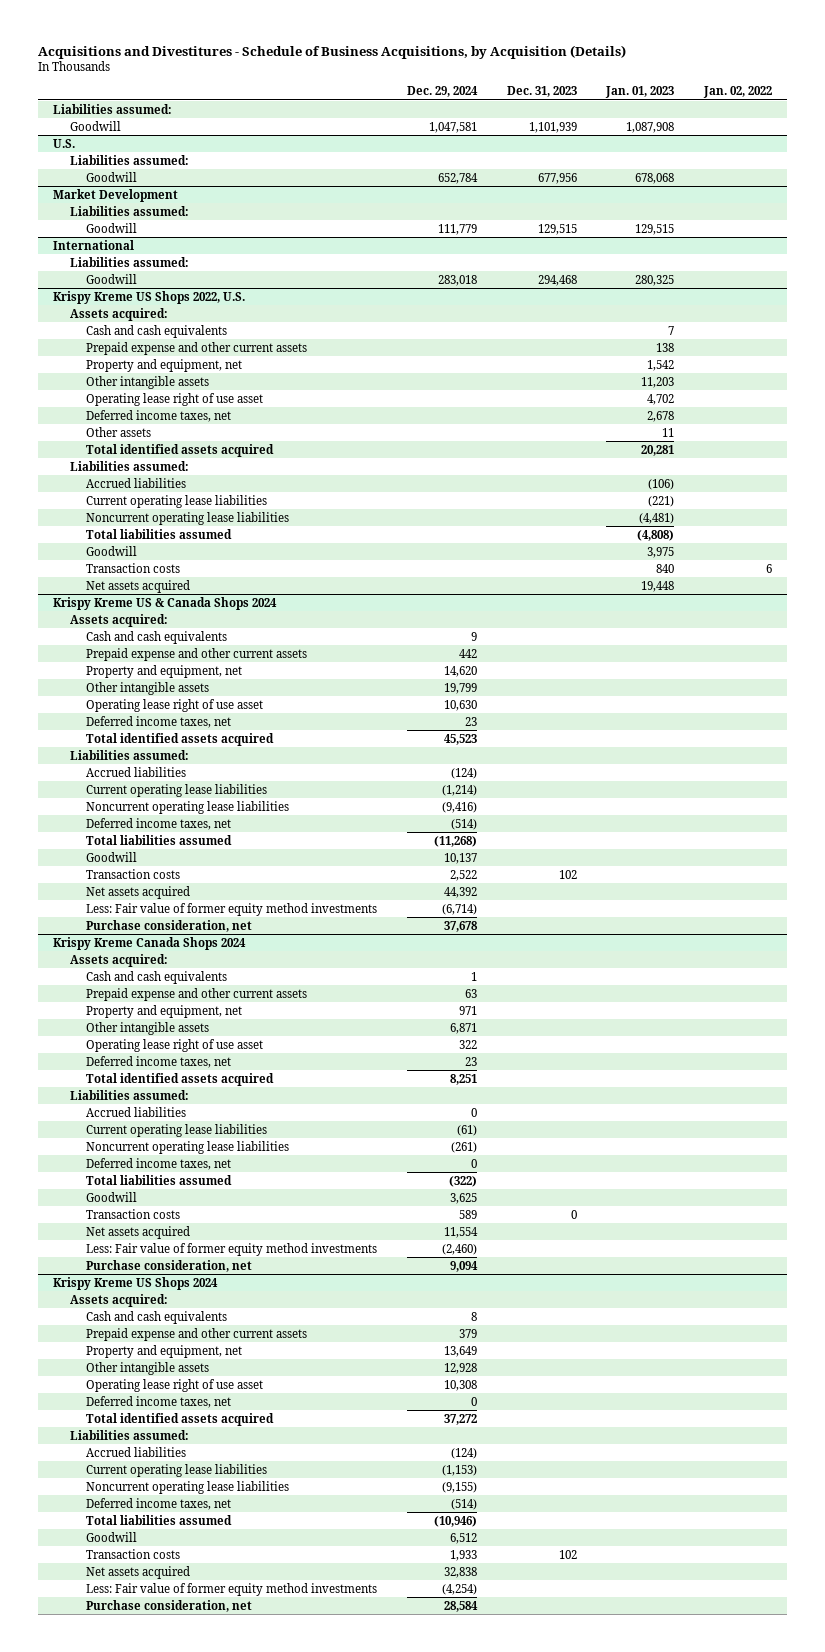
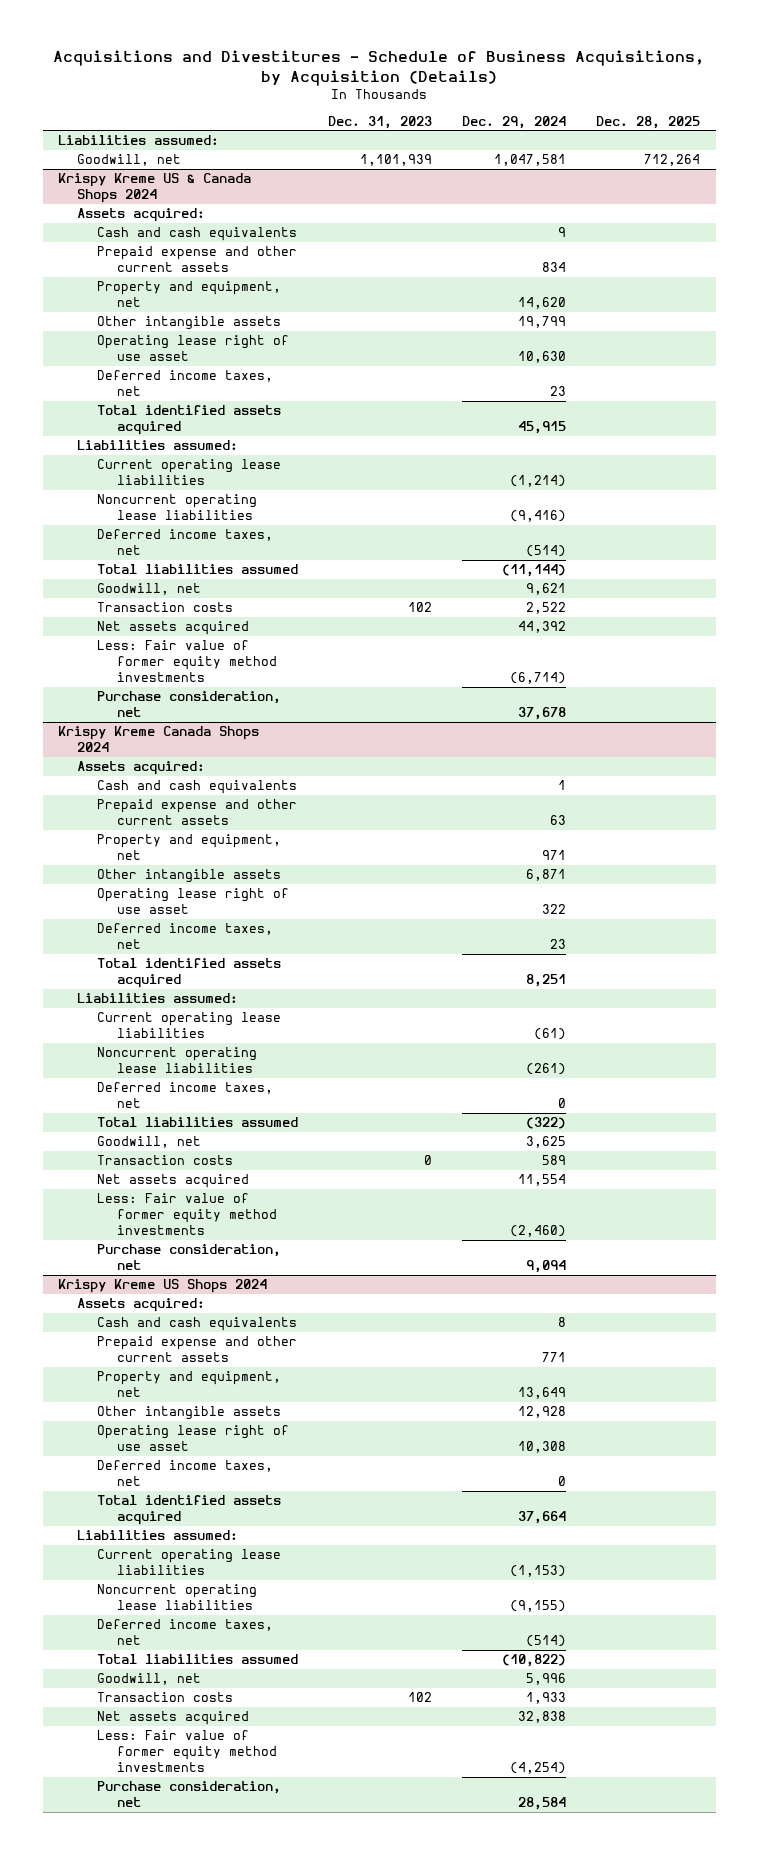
[605,85,675,98] Jan. 01, 2023 -> none
[703,85,773,98] Jan. 02, 2022 -> none
none -> [596,115,701,129] Dec. 28, 2025
[52,138,75,148] U.S. -> none
[69,154,189,165] Liabilities assumed: -> none
[86,171,138,182] Goodwill -> none
[52,188,178,202] Market Development -> none
[69,205,189,216] Liabilities assumed: -> none
[86,222,138,233] Goodwill -> none
[52,239,134,250] International -> none
[69,256,189,267] Liabilities assumed: -> none
[86,273,138,284] Goodwill -> none
[52,290,245,304] Krispy Kreme US Shops 2022, U.S. -> none
[69,307,168,321] Assets acquired: -> none
[86,324,228,338] Cash and cash equivalents -> none
[86,341,308,355] Prepaid expense and other current assets -> none
[86,358,243,372] Property and equipment, net -> none
[86,375,210,389] Other intangible assets -> none
[86,392,264,406] Operating lease right of use asset -> none
[86,409,232,422] Deferred income taxes, net -> none
[86,426,152,437] Other assets -> none
[86,443,275,457] Total identified assets acquired -> none
[69,460,189,471] Liabilities assumed: -> none
[86,477,187,488] Accrued liabilities -> none
[86,494,268,508] Current operating lease liabilities -> none
[86,511,290,525] Noncurrent operating lease liabilities -> none
[86,528,233,539] Total liabilities assumed -> none
[86,545,138,556] Goodwill -> none
[86,562,181,573] Transaction costs -> none
[86,579,191,593] Net assets acquired -> none
[69,120,121,131] Goodwill -> [77,154,182,167] Goodwill, net
[459,648,478,658] 442 -> [542,262,567,273] 834
[444,733,478,745] 45,523 -> [518,421,567,435] 45,915
[86,766,187,777] Accrued liabilities -> none
[434,835,478,847] (11,268) -> [502,564,567,578] (11,144)
[86,851,138,862] Goodwill -> [97,583,202,596] Goodwill, net
[444,852,478,864] 10,137 -> [526,583,567,596] 9,621
[86,1106,187,1117] Accrued liabilities -> none
[86,1191,138,1202] Goodwill -> [97,1136,202,1149] Goodwill, net
[459,1328,478,1338] 379 -> [542,1352,567,1363] 771
[444,1413,478,1425] 37,272 -> [518,1511,567,1525] 37,664
[86,1446,187,1457] Accrued liabilities -> none
[434,1515,478,1527] (10,946) -> [502,1654,567,1668] (10,822)
[86,1531,138,1542] Goodwill -> [97,1673,202,1686] Goodwill, net
[450,1532,478,1544] 6,512 -> [526,1673,567,1686] 5,996

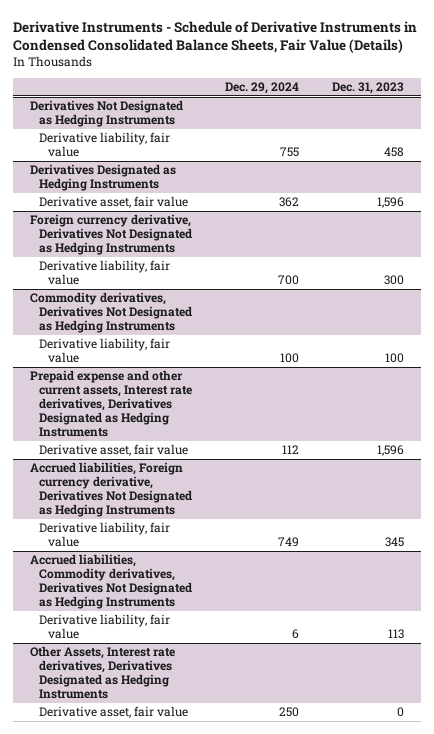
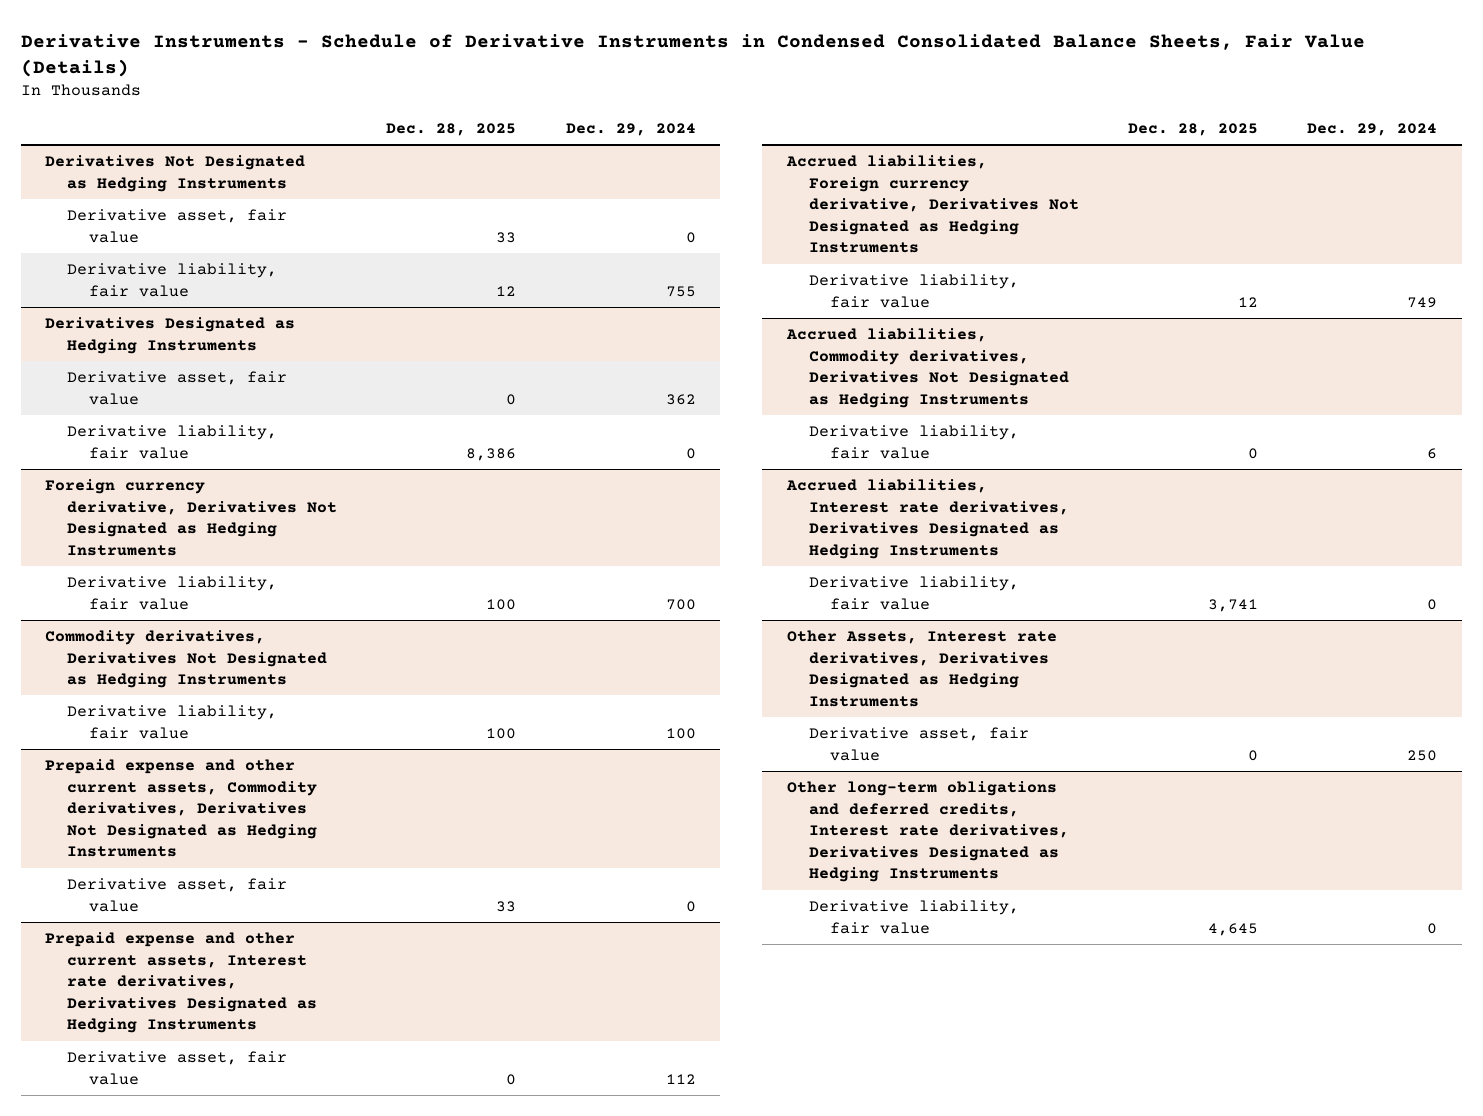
[332,82,405,95] Dec. 31, 2023 -> none
none -> [386,123,517,137] Dec. 28, 2025
none -> [67,208,288,243] Derivative asset, fair value
none -> [67,424,278,459] Derivative liability, fair value
none -> [45,758,318,858] Prepaid expense and other current assets, Commodity derivatives, Derivatives Not Designated as Hedging Instruments
none -> [67,877,288,912] Derivative asset, fair value
none -> [785,478,1069,559] Accrued liabilities, Interest rate derivatives, Derivatives Designated as Hedging Instruments
none -> [808,575,1019,610] Derivative liability, fair value
none -> [786,780,1069,883] Other long-term obligations and deferred credits, Interest rate derivatives, Derivatives Designated as Hedging Instruments
none -> [808,899,1019,934] Derivative liability, fair value

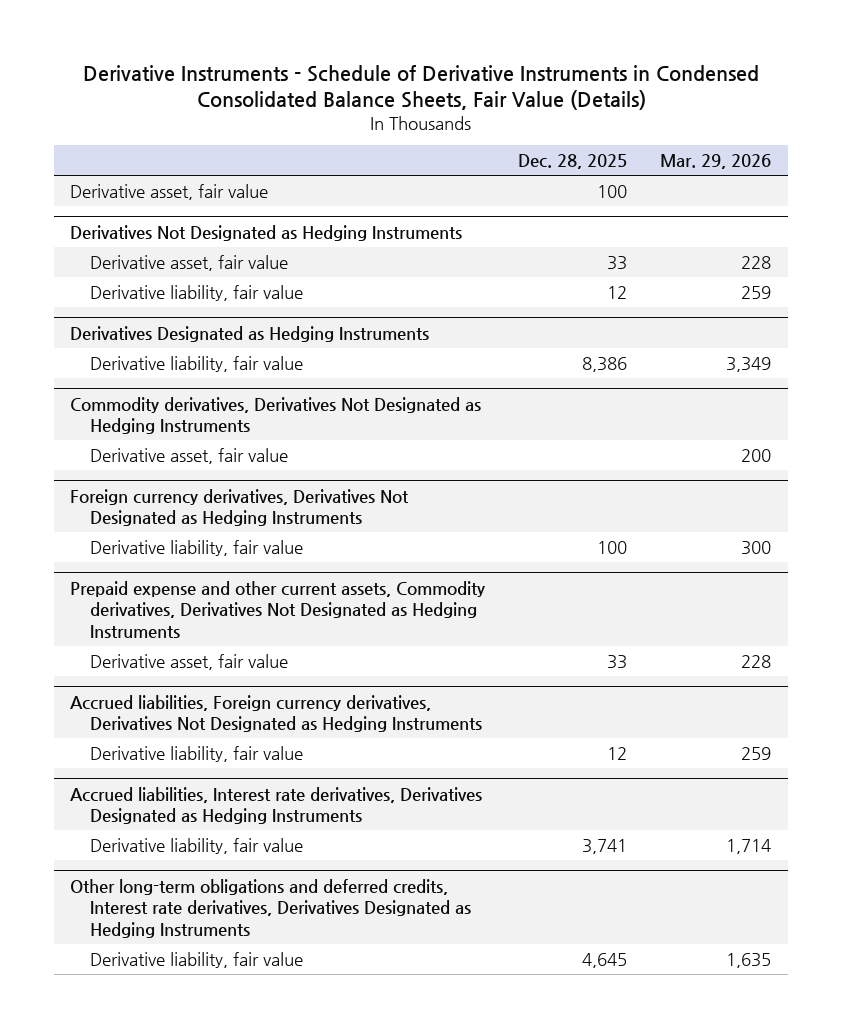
[565,123,696,137] Dec. 29, 2024 -> none
none -> [660,154,772,170] Mar. 29, 2026
none -> [70,183,269,200] Derivative asset, fair value
[67,370,288,405] Derivative asset, fair value -> none
[45,478,338,556] Foreign currency derivative, Derivatives Not Designated as Hedging Instruments -> none
[67,575,278,610] Derivative liability, fair value -> none
none -> [90,447,289,464] Derivative asset, fair value
none -> [70,488,410,527] Foreign currency derivatives, Derivatives Not Designated as Hedging Instruments
[45,931,318,1034] Prepaid expense and other current assets, Interest rate derivatives, Derivatives Designated as Hedging Instruments -> none
[67,1050,288,1085] Derivative asset, fair value -> none
[785,154,1079,254] Accrued liabilities, Foreign currency derivative, Derivatives Not Designated as Hedging Instruments -> [70,694,483,733] Accrued liabilities, Foreign currency derivatives, Derivatives Not Designated as Hedging Instruments
[785,327,1069,408] Accrued liabilities, Commodity derivatives, Derivatives Not Designated as Hedging Instruments -> none
[808,424,1019,459] Derivative liability, fair value -> none
[786,629,1057,707] Other Assets, Interest rate derivatives, Derivatives Designated as Hedging Instruments -> none
[808,726,1029,761] Derivative asset, fair value -> none

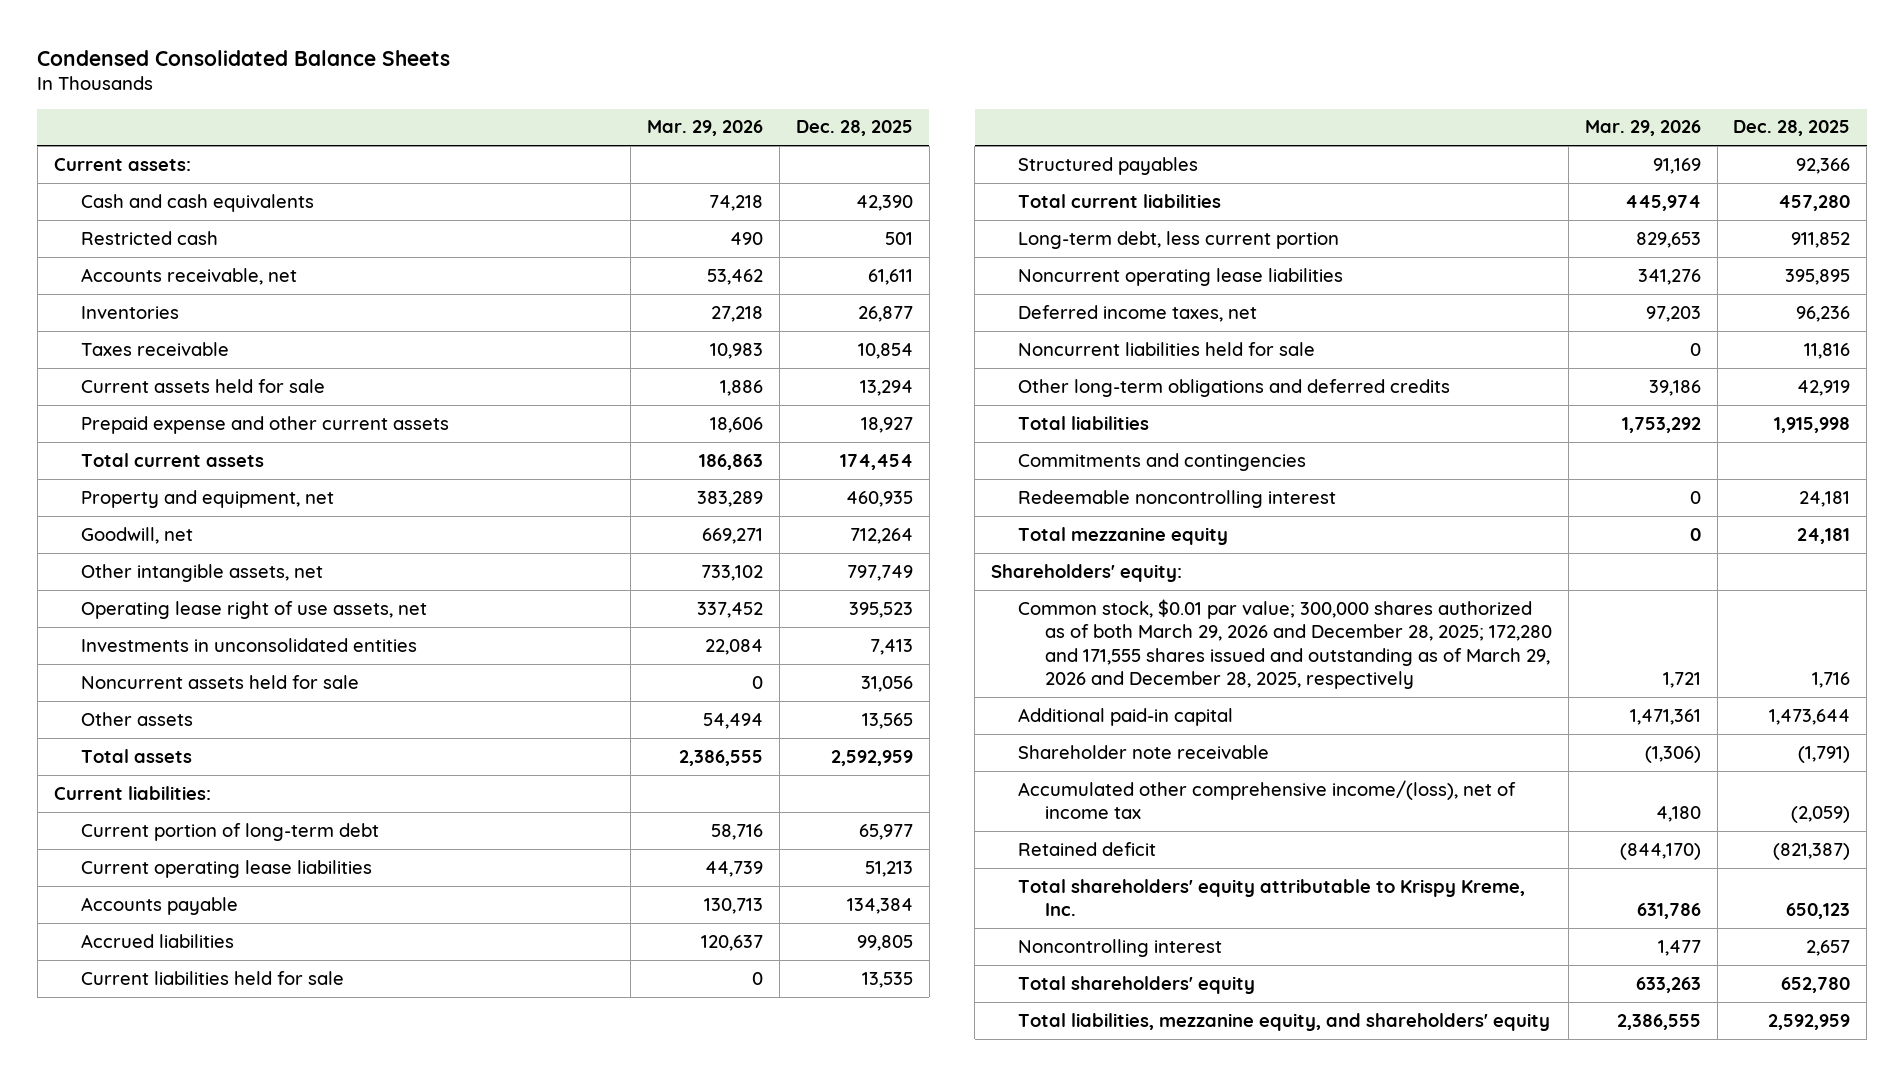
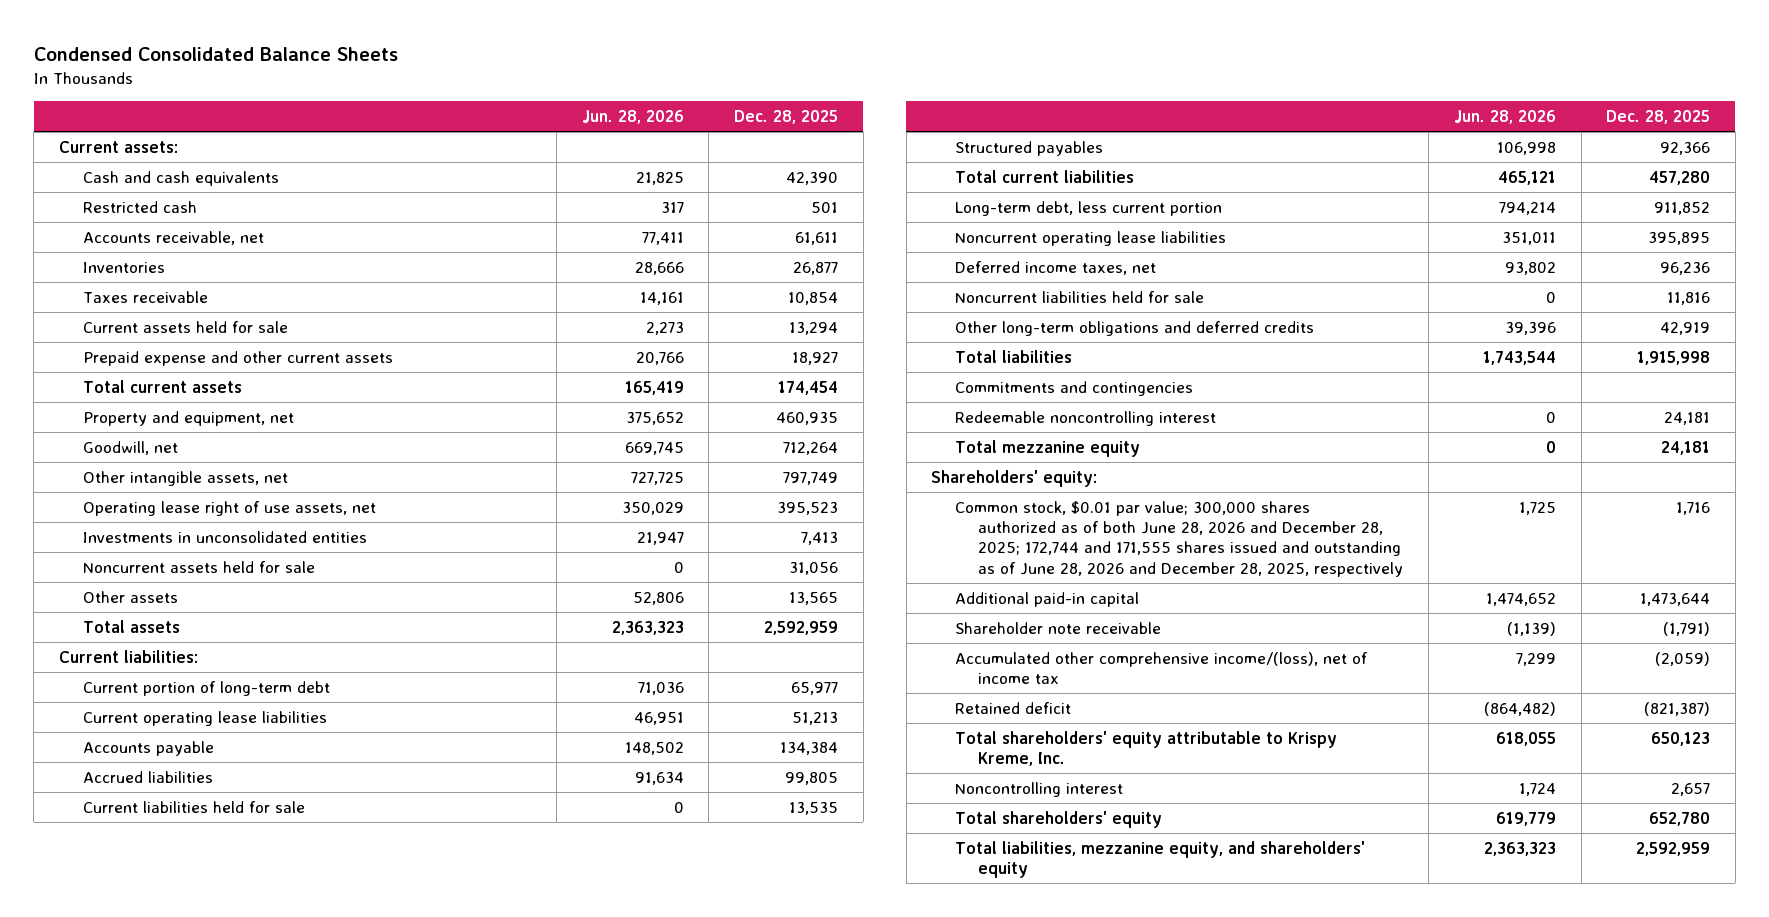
[647,120,764,137] Mar. 29, 2026 -> none
none -> [581,109,684,124] Jun. 28, 2026
[1018,598,1552,690] Common stock, $0.01 par value; 300,000 shares authorized as of both March 29, 2026 and December 28, 2025; 172,280 and 171,555 shares issued and outstanding as of March 29, 2026 and December 28, 2025, respectively -> [954,500,1404,577] Common stock, $0.01 par value; 300,000 shares authorized as of both June 28, 2026 and December 28, 2025; 172,744 and 171,555 shares issued and outstanding as of June 28, 2026 and December 28, 2025, respectively

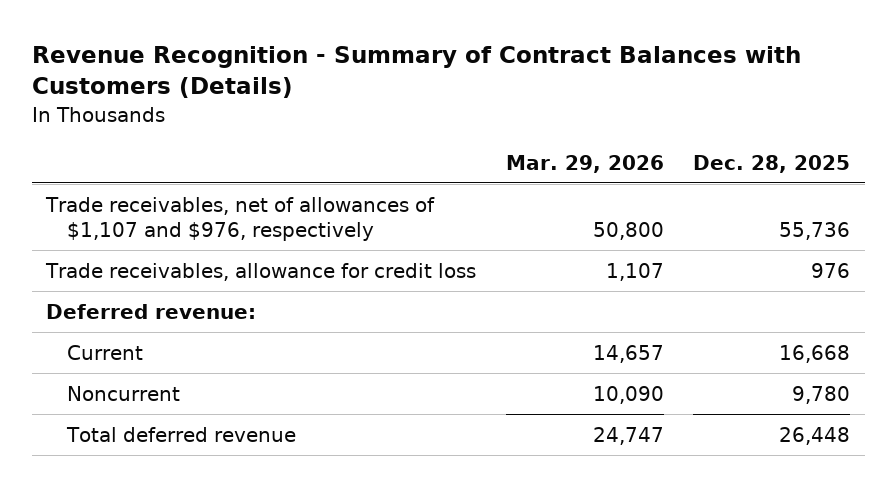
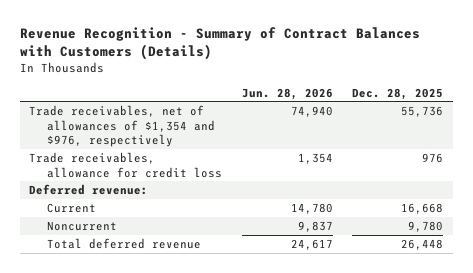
[505,154,664,173] Mar. 29, 2026 -> none
none -> [241,87,333,100] Jun. 28, 2026
[45,196,436,242] Trade receivables, net of allowances of $1,107 and $976, respectively -> [29,104,216,148] Trade receivables, net of allowances of $1,354 and $976, respectively

